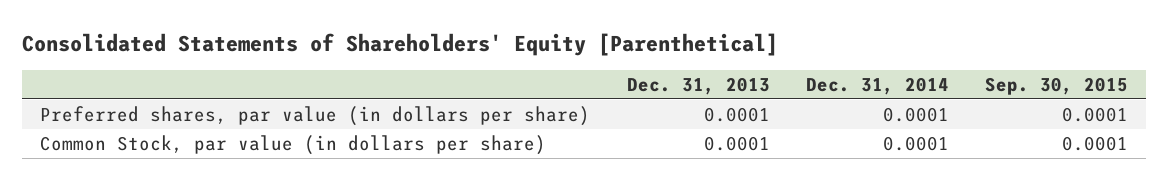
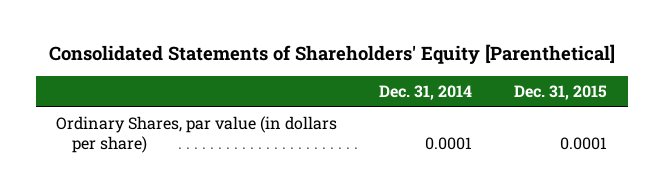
[626,76,770,95] Dec. 31, 2013 -> none
[984,76,1128,95] Sep. 30, 2015 -> none
none -> [513,85,607,101] Dec. 31, 2015
[40,105,591,126] Preferred shares, par value (in dollars per share) -> none
[40,134,547,155] Common Stock, par value (in dollars per share) -> [56,116,338,154] Ordinary Shares, par value (in dollars per share)

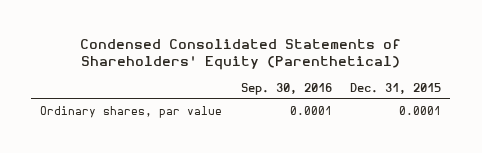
[48,44,615,65] Consolidated Statements of Shareholders' Equity [Parenthetical] -> [79,38,401,71] Condensed Consolidated Statements of Shareholders' Equity (Parenthetical)
[379,85,473,101] Dec. 31, 2014 -> none
none -> [240,83,332,96] Sep. 30, 2016
[56,116,338,154] Ordinary Shares, par value (in dollars per share) -> [40,106,223,119] Ordinary shares, par value

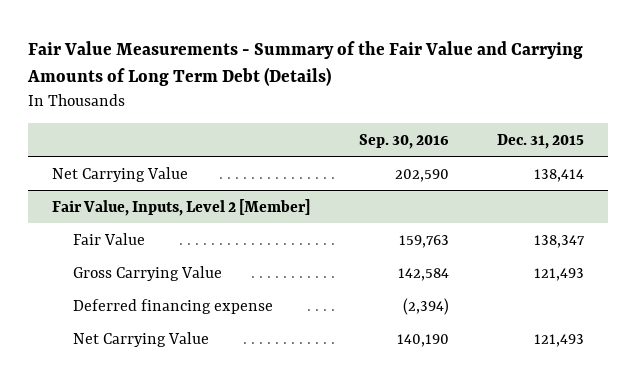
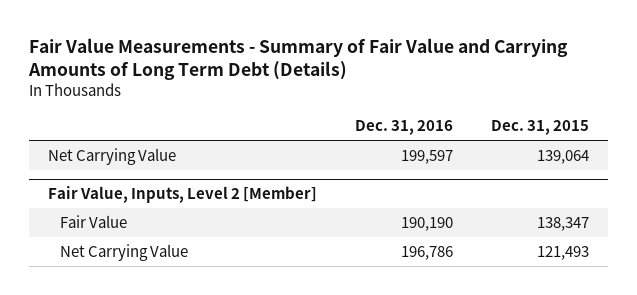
[27,41,584,87] Fair Value Measurements - Summary of the Fair Value and Carrying Amounts of Long Term Debt (Details) -> [28,37,569,80] Fair Value Measurements - Summary of Fair Value and Carrying Amounts of Long Term Debt (Details)
[358,133,449,149] Sep. 30, 2016 -> none
none -> [355,120,454,136] Dec. 31, 2016
[533,168,584,182] 138,414 -> [536,149,589,164] 139,064
[73,265,223,281] Gross Carrying Value -> none
[73,298,274,314] Deferred financing expense -> none

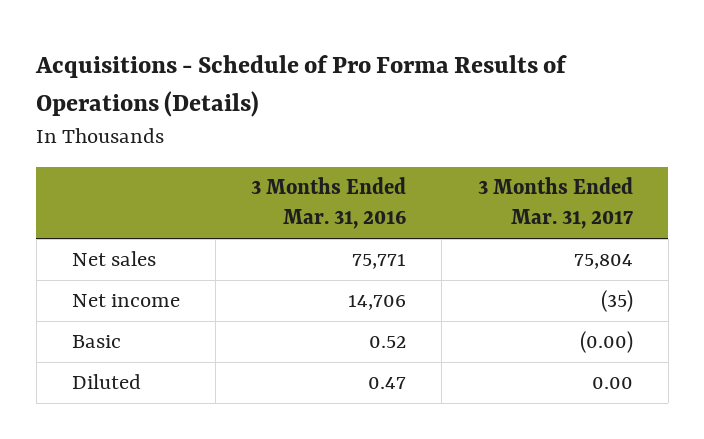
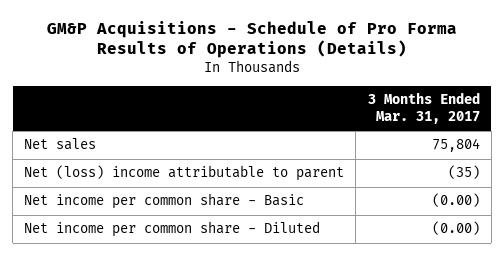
[35,55,568,117] Acquisitions - Schedule of Pro Forma Results of Operations (Details) -> [46,20,457,59] GM&P Acquisitions - Schedule of Pro Forma Results of Operations (Details)
[251,177,407,230] 3 Months Ended Mar. 31, 2016 -> none
[71,374,141,390] Diluted -> none
[71,294,180,308] Net income -> [24,165,345,182] Net (loss) income attributable to parent
[71,335,121,349] Basic -> [24,193,305,210] Net income per common share - Basic
none -> [24,221,321,238] Net income per common share - Diluted

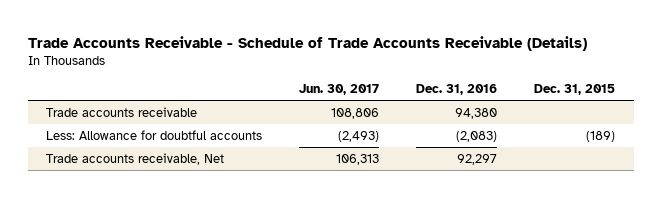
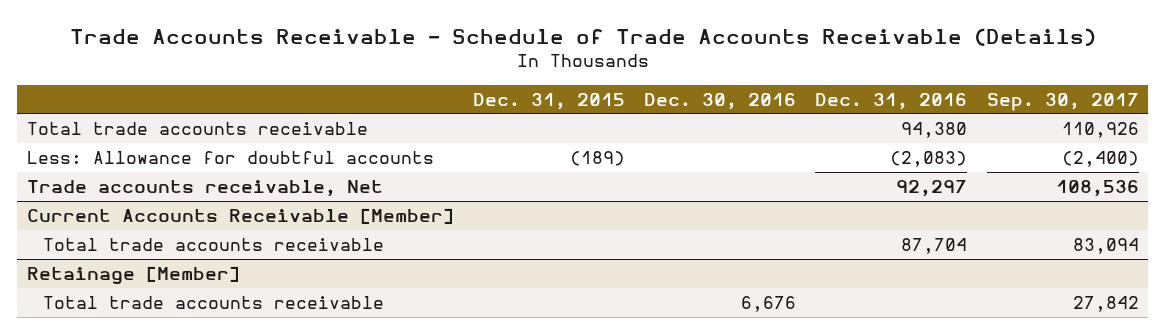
[299,84,380,96] Jun. 30, 2017 -> none
none -> [644,92,797,110] Dec. 30, 2016
none -> [986,92,1139,111] Sep. 30, 2017
[46,106,198,117] Trade accounts receivable -> [26,122,368,136] Total trade accounts receivable
none -> [26,208,454,225] Current Accounts Receivable [Member]
none -> [42,238,384,252] Total trade accounts receivable
none -> [26,266,240,286] Retainage [Member]
none -> [42,296,384,310] Total trade accounts receivable

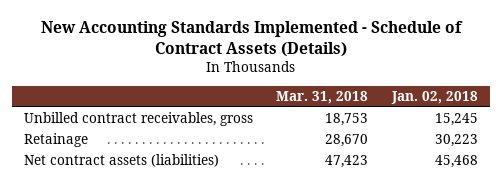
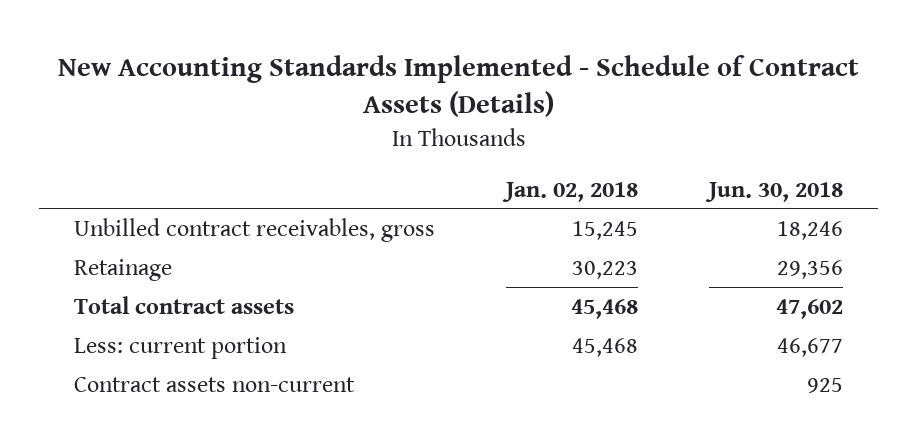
[276,91,369,105] Mar. 31, 2018 -> none
none -> [704,181,843,202] Jun. 30, 2018
none -> [74,295,295,314] Total contract assets
[23,154,219,168] Net contract assets (liabilities) -> [74,336,288,359] Less: current portion
none -> [74,376,356,392] Contract assets non-current

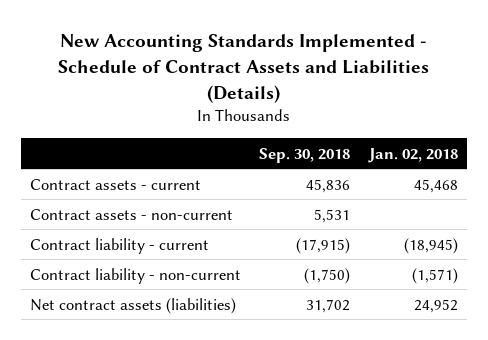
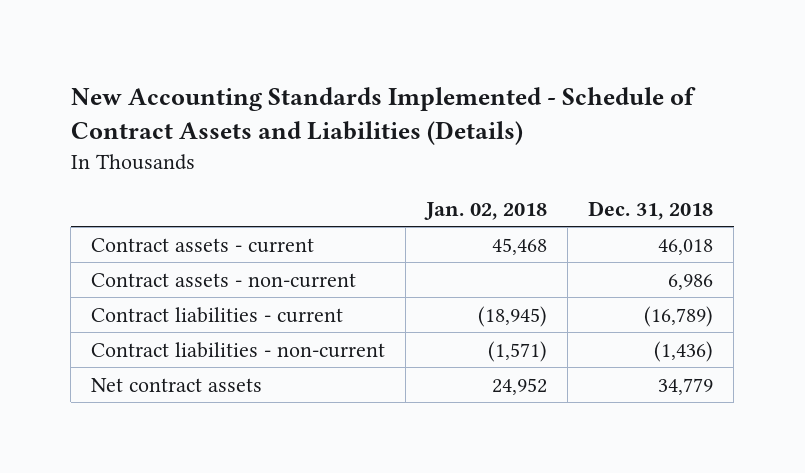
[259,147,351,163] Sep. 30, 2018 -> none
none -> [588,201,714,221] Dec. 31, 2018
[30,237,210,254] Contract liability - current -> [91,306,344,323] Contract liabilities - current
[30,267,242,284] Contract liability - non-current -> [91,341,386,358] Contract liabilities - non-current
[30,297,237,314] Net contract assets (liabilities) -> [91,377,263,392] Net contract assets

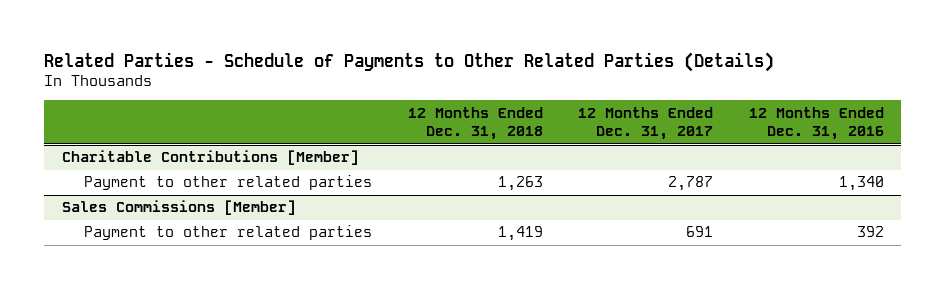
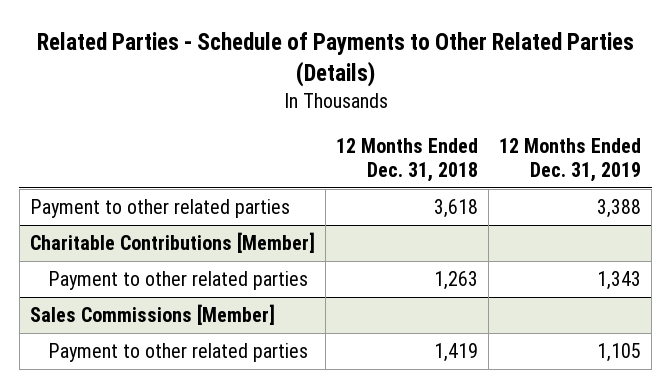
[578,106,714,141] 12 Months Ended Dec. 31, 2017 -> none
[748,106,884,141] 12 Months Ended Dec. 31, 2016 -> none
none -> [499,137,642,182] 12 Months Ended Dec. 31, 2019
none -> [29,198,290,218] Payment to other related parties

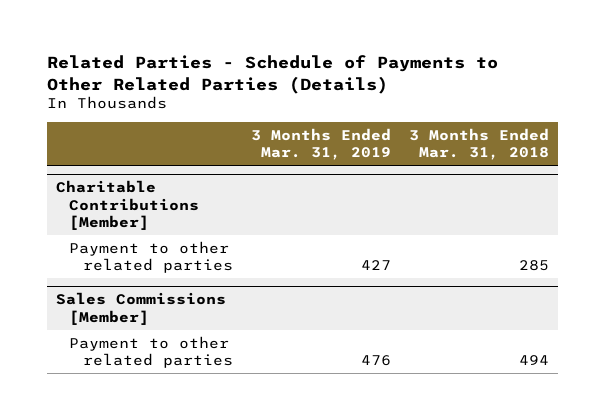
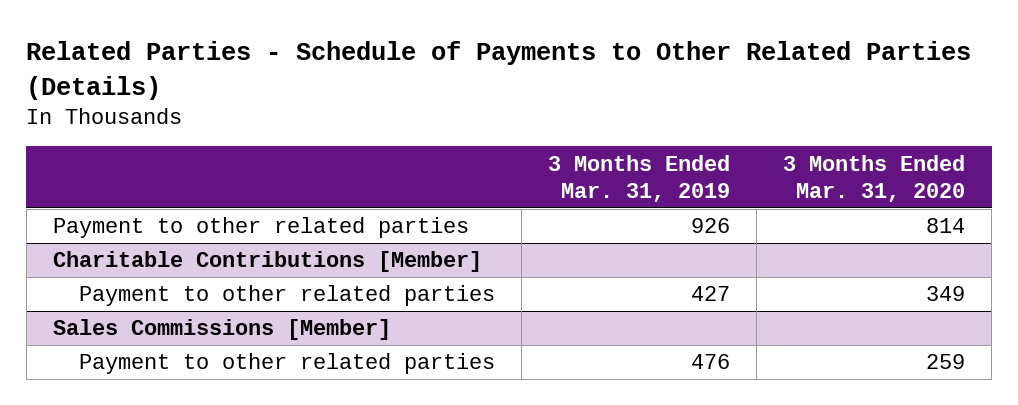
[408,127,549,161] 3 Months Ended Mar. 31, 2018 -> none
none -> [782,154,965,202] 3 Months Ended Mar. 31, 2020
none -> [52,217,469,239] Payment to other related parties

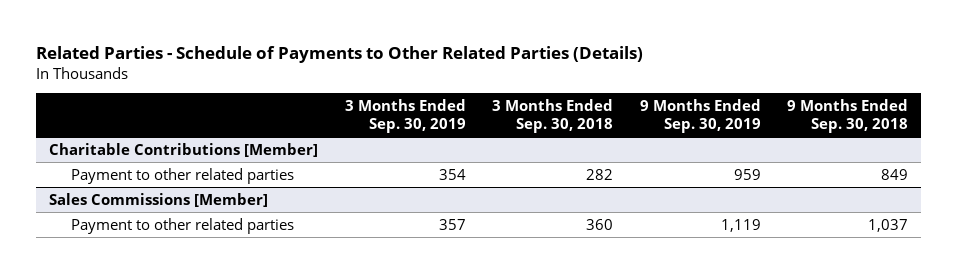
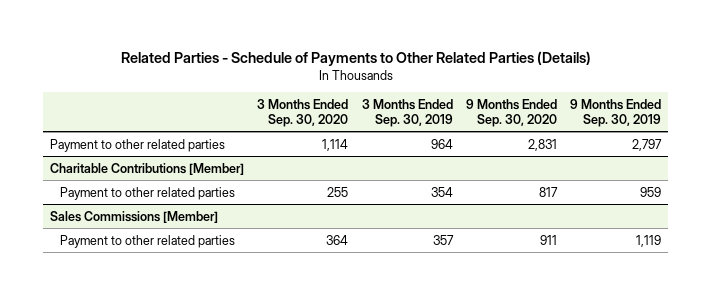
[492,99,614,133] 3 Months Ended Sep. 30, 2018 -> none
[787,99,909,133] 9 Months Ended Sep. 30, 2018 -> none
none -> [257,99,349,127] 3 Months Ended Sep. 30, 2020
none -> [466,99,558,127] 9 Months Ended Sep. 30, 2020
none -> [49,138,225,152] Payment to other related parties

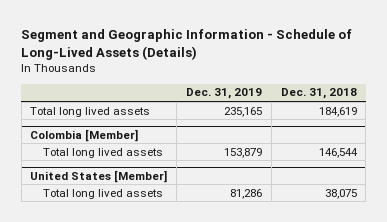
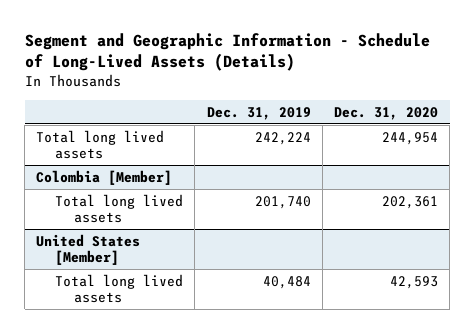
[280,88,357,100] Dec. 31, 2018 -> none
none -> [333,106,438,120] Dec. 31, 2020
[223,106,262,117] 235,165 -> [254,131,311,145] 242,224
[223,147,262,158] 153,879 -> [254,195,311,209] 201,740
[229,188,262,199] 81,286 -> [262,275,311,289] 40,484

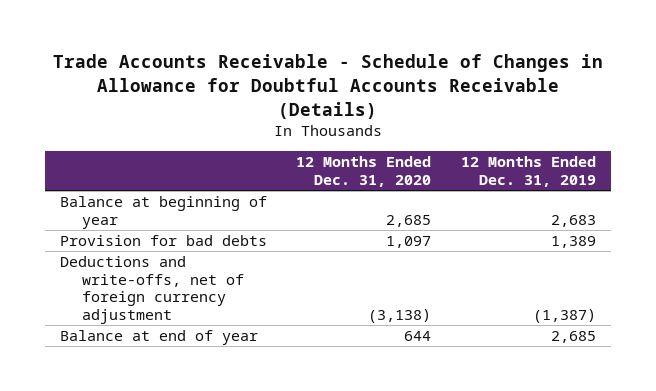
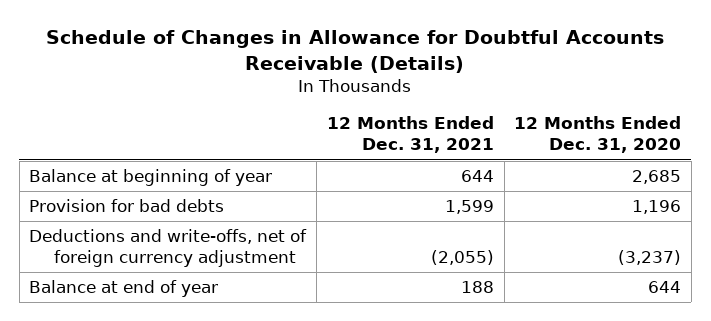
[52,54,603,119] Trade Accounts Receivable - Schedule of Changes in Allowance for Doubtful Accounts Receivable (Details) -> [46,30,665,73] Schedule of Changes in Allowance for Doubtful Accounts Receivable (Details)
[461,156,597,187] 12 Months Ended Dec. 31, 2019 -> none
none -> [326,116,494,154] 12 Months Ended Dec. 31, 2021
[386,236,432,249] 1,097 -> [632,199,682,214] 1,196
[368,308,432,323] (3,138) -> [618,250,682,266] (3,237)

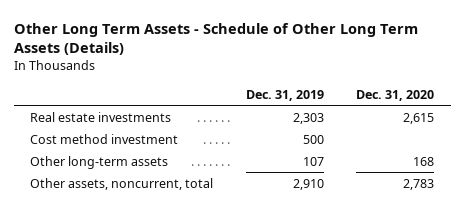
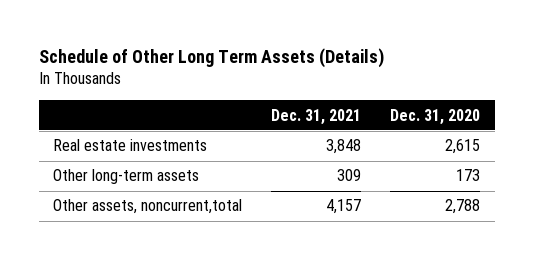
[14,22,419,56] Other Long Term Assets - Schedule of Other Long Term Assets (Details) -> [38,48,384,69] Schedule of Other Long Term Assets (Details)
[245,89,324,101] Dec. 31, 2019 -> none
none -> [271,108,362,125] Dec. 31, 2021
[30,133,179,144] Cost method investment -> none
[413,156,435,166] 168 -> [456,169,481,182] 173
[30,177,214,190] Other assets, noncurrent, total -> [53,199,243,215] Other assets, noncurrent,total
[403,178,435,190] 2,783 -> [445,199,481,215] 2,788

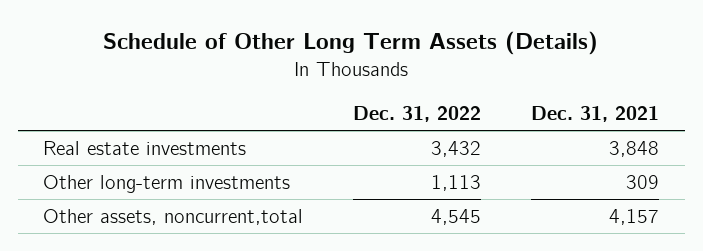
[390,108,481,125] Dec. 31, 2020 -> none
none -> [353,106,482,123] Dec. 31, 2022
[53,169,200,185] Other long-term assets -> [43,174,291,193] Other long-term investments

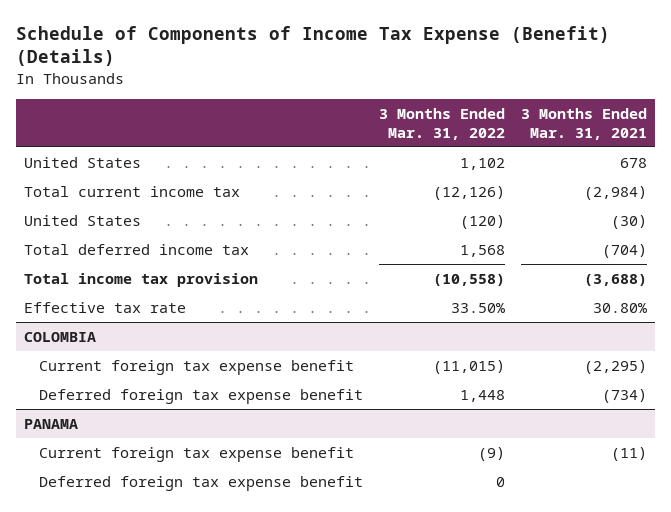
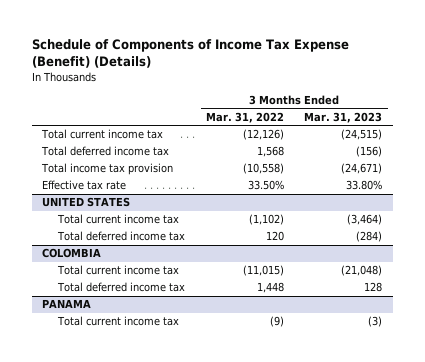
[520,107,647,140] 3 Months Ended Mar. 31, 2021 -> none
none -> [304,111,383,123] Mar. 31, 2023
[23,156,141,168] United States -> none
[23,214,141,226] United States -> none
none -> [42,197,131,208] UNITED STATES
none -> [57,214,180,225] Total current income tax
none -> [57,231,186,242] Total deferred income tax
[39,359,355,375] Current foreign tax expense benefit -> [57,265,180,276] Total current income tax
[39,388,364,404] Deferred foreign tax expense benefit -> [57,282,186,293] Total deferred income tax
[39,446,355,462] Current foreign tax expense benefit -> none
[39,475,364,491] Deferred foreign tax expense benefit -> none
none -> [57,316,180,327] Total current income tax

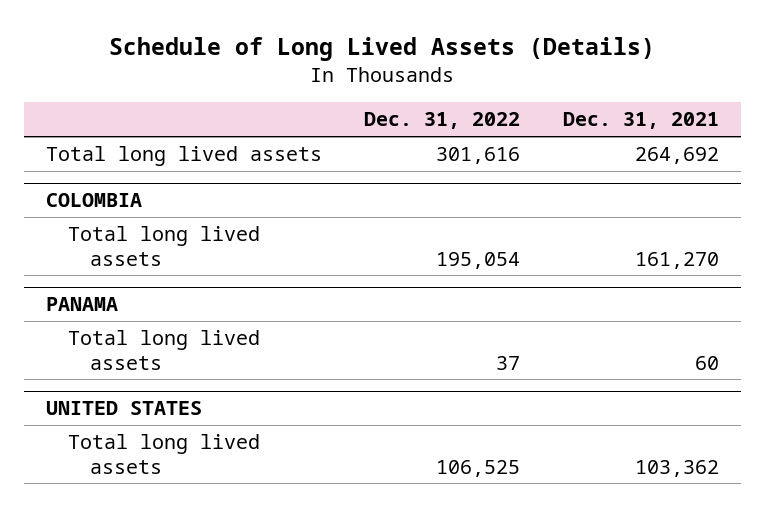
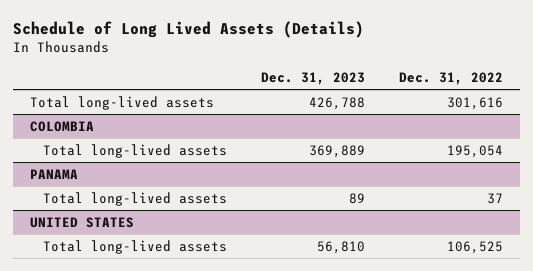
[563,112,720,130] Dec. 31, 2021 -> none
none -> [260,72,365,86] Dec. 31, 2023
[45,146,322,167] Total long lived assets -> [30,95,215,110] Total long-lived assets
[67,226,260,266] Total long lived assets -> [42,143,227,158] Total long-lived assets
[67,330,260,370] Total long lived assets -> [42,191,227,206] Total long-lived assets
[67,434,260,474] Total long lived assets -> [42,239,227,254] Total long-lived assets

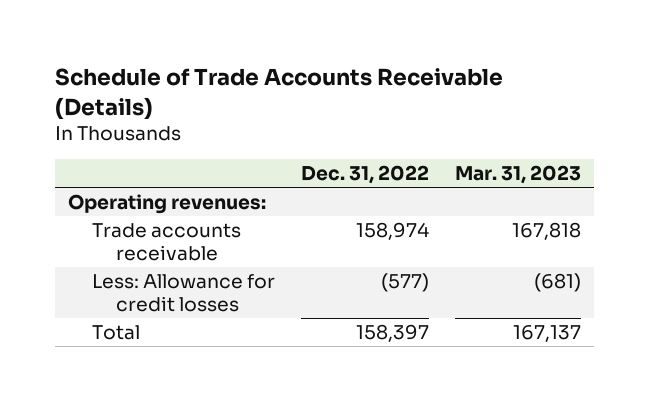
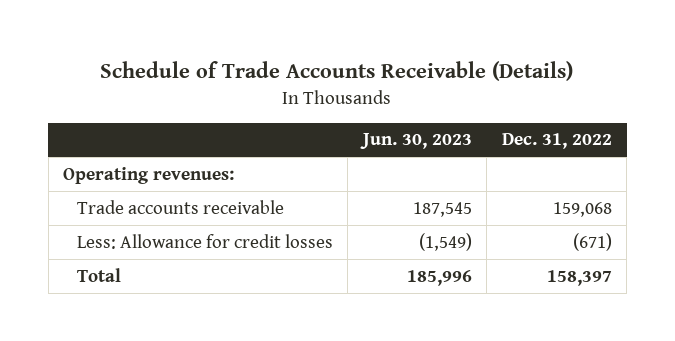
[455,165,582,185] Mar. 31, 2023 -> none
none -> [359,133,472,150] Jun. 30, 2023
[356,221,430,240] 158,974 -> [552,201,612,217] 159,068
[381,272,430,292] (577) -> [572,232,612,251] (671)

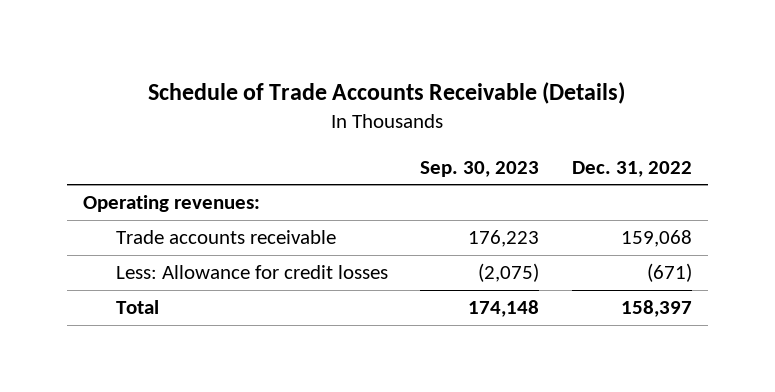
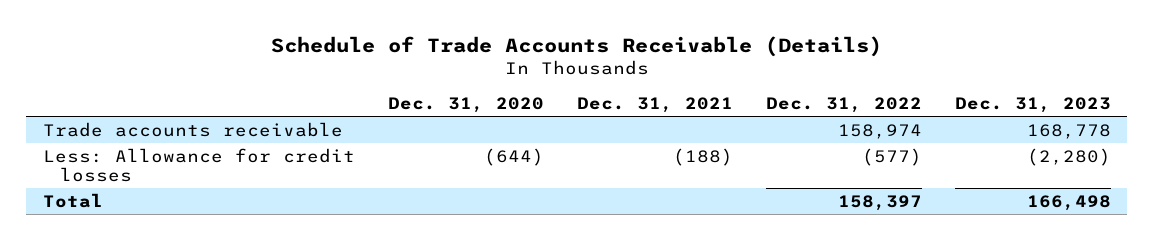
[420,160,540,177] Sep. 30, 2023 -> none
none -> [387,96,544,113] Dec. 31, 2020
none -> [576,96,733,113] Dec. 31, 2021
none -> [954,96,1111,113] Dec. 31, 2023
[83,195,261,213] Operating revenues: -> none
[620,230,692,248] 159,068 -> [837,123,922,139] 158,974
[646,263,692,283] (671) -> [861,147,922,166] (577)

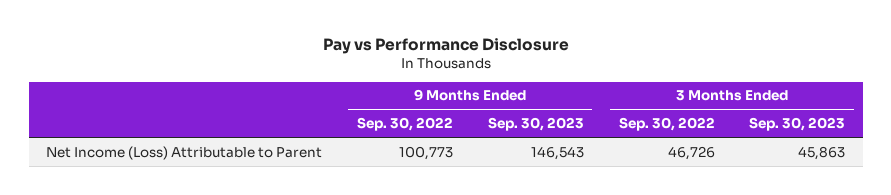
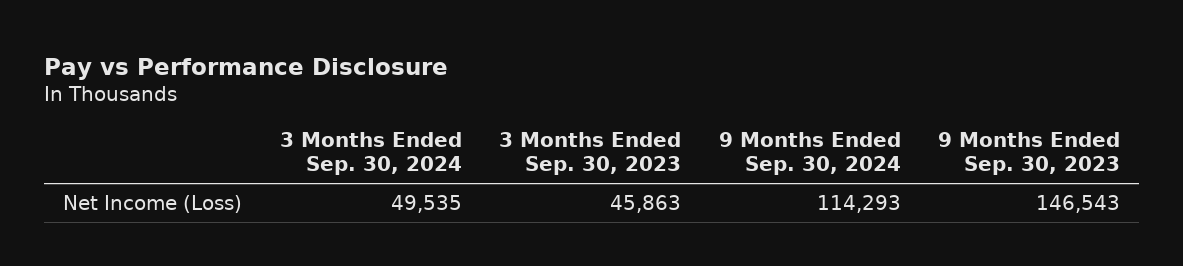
[356,117,453,132] Sep. 30, 2022 -> none
[618,117,715,132] Sep. 30, 2022 -> none
none -> [279,131,462,176] 3 Months Ended Sep. 30, 2024
none -> [718,131,901,176] 9 Months Ended Sep. 30, 2024
[46,145,323,160] Net Income (Loss) Attributable to Parent -> [62,195,242,214] Net Income (Loss)

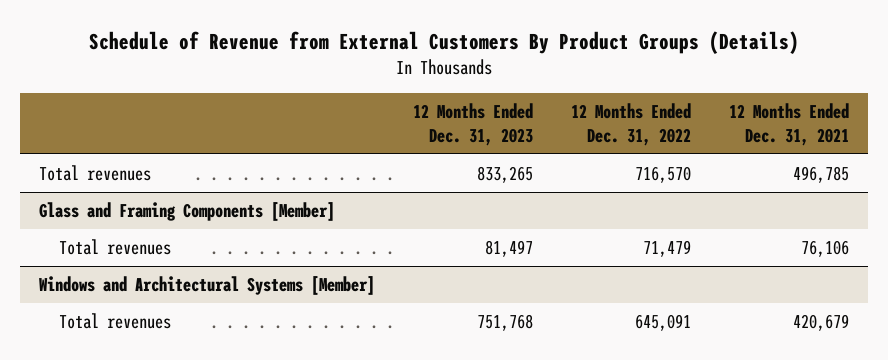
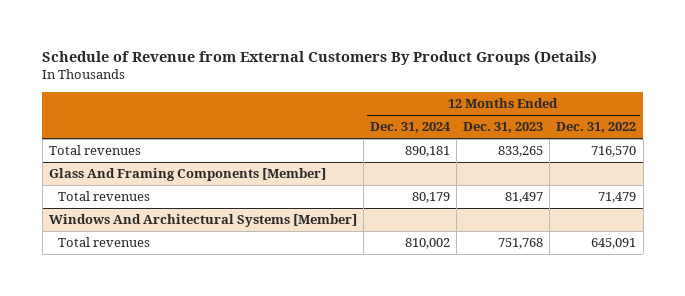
[728,102,849,146] 12 Months Ended Dec. 31, 2021 -> none
none -> [370,122,452,134] Dec. 31, 2024
[38,202,335,222] Glass and Framing Components [Member] -> [48,168,326,182] Glass And Framing Components [Member]
[38,276,375,296] Windows and Architectural Systems [Member] -> [48,214,357,228] Windows And Architectural Systems [Member]

